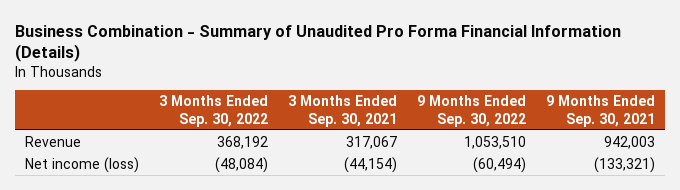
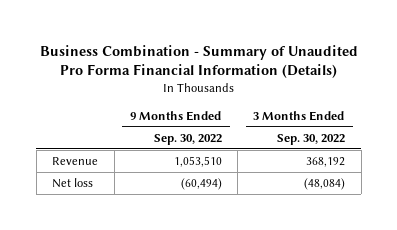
[288,95,398,127] 3 Months Ended Sep. 30, 2021 -> none
[545,95,655,127] 9 Months Ended Sep. 30, 2021 -> none
[25,157,140,174] Net income (loss) -> [52,178,94,189] Net loss

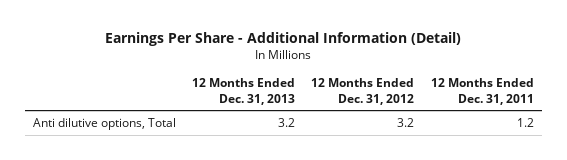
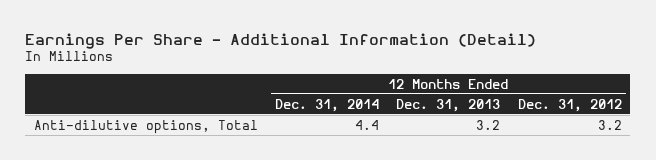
[430,78,534,105] 12 Months Ended Dec. 31, 2011 -> none
none -> [275,98,380,112] Dec. 31, 2014
[33,118,177,131] Anti dilutive options, Total -> [33,119,258,134] Anti-dilutive options, Total

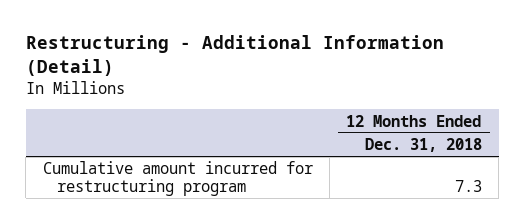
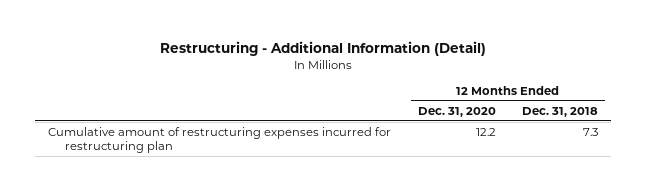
none -> [417,107,496,118] Dec. 31, 2020
[42,161,313,197] Cumulative amount incurred for restructuring program -> [48,127,392,154] Cumulative amount of restructuring expenses incurred for restructuring plan

